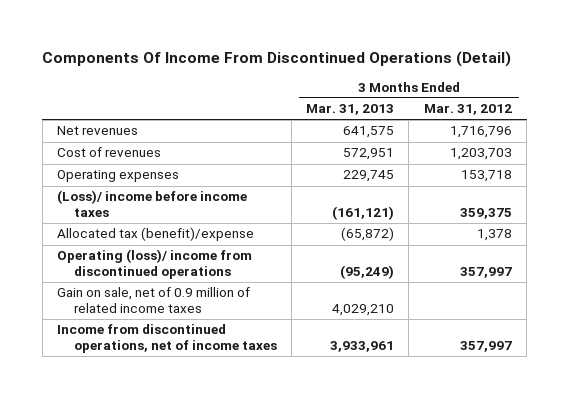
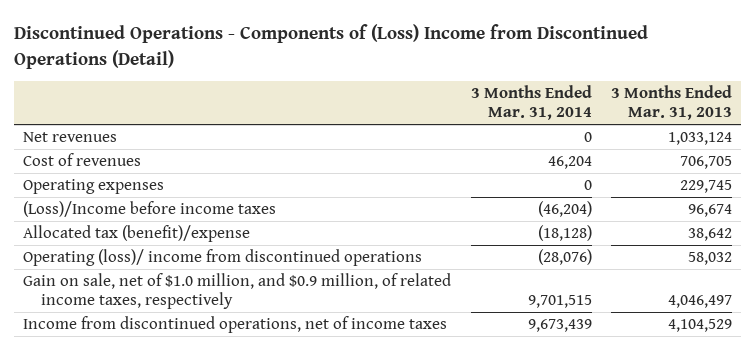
[42,50,512,67] Components Of Income From Discontinued Operations (Detail) -> [13,24,648,69] Discontinued Operations - Components of (Loss) Income from Discontinued Operations (Detail)
[423,104,512,116] Mar. 31, 2012 -> none
none -> [470,85,592,121] 3 Months Ended Mar. 31, 2014
[343,126,395,139] 641,575 -> [667,132,732,146] 1,033,124
[343,148,395,161] 572,951 -> [679,156,732,170] 706,705
[57,190,248,218] (Loss)/ income before income taxes -> [23,201,277,218] (Loss)/Income before income taxes
[332,206,395,221] (161,121) -> [687,204,732,218] 96,674
[341,227,395,242] (65,872) -> [687,228,732,242] 38,642
[340,265,395,280] (95,249) -> [687,252,732,266] 58,032
[57,287,251,314] Gain on sale, net of 0.9 million of related income taxes -> [23,273,452,310] Gain on sale, net of $1.0 million, and $0.9 million, of related income taxes, respectively
[332,304,395,317] 4,029,210 -> [667,295,732,309] 4,046,497
[330,341,395,353] 3,933,961 -> [667,319,732,333] 4,104,529

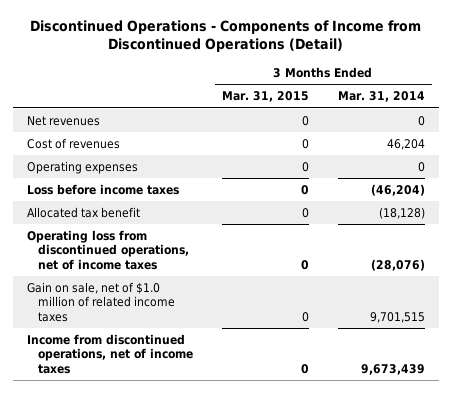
[13,24,648,69] Discontinued Operations - Components of (Loss) Income from Discontinued Operations (Detail) -> [30,20,422,53] Discontinued Operations - Components of Income from Discontinued Operations (Detail)
[610,85,732,121] 3 Months Ended Mar. 31, 2013 -> none
none -> [221,91,309,103] Mar. 31, 2015
[23,201,277,218] (Loss)/Income before income taxes -> [27,183,180,195] Loss before income taxes
[23,225,251,243] Allocated tax (benefit)/expense -> [27,206,141,218] Allocated tax benefit
[23,249,423,267] Operating (loss)/ income from discontinued operations -> [27,229,190,270] Operating loss from discontinued operations, net of income taxes
[23,273,452,310] Gain on sale, net of $1.0 million, and $0.9 million, of related income taxes, respectively -> [27,281,176,322] Gain on sale, net of $1.0 million of related income taxes

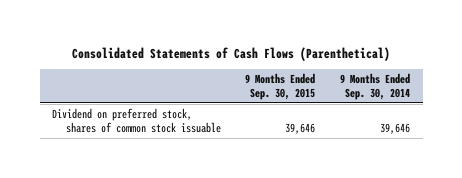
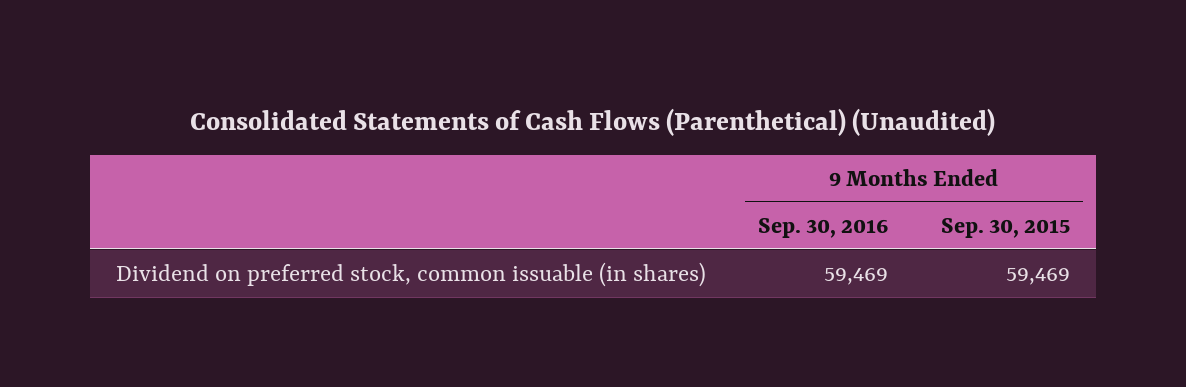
[72,46,391,61] Consolidated Statements of Cash Flows (Parenthetical) -> [189,107,995,136] Consolidated Statements of Cash Flows (Parenthetical) (Unaudited)
[340,73,411,100] 9 Months Ended Sep. 30, 2014 -> none
none -> [758,217,889,238] Sep. 30, 2016
[52,108,221,133] Dividend on preferred stock, shares of common stock issuable -> [115,261,706,287] Dividend on preferred stock, common issuable (in shares)
[285,122,316,134] 39,646 -> [1005,267,1070,285] 59,469

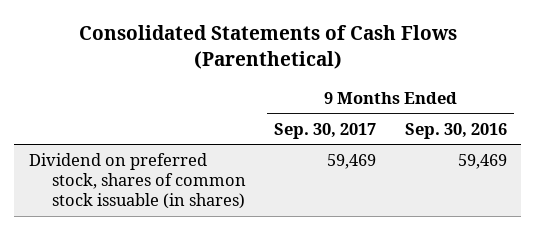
[189,107,995,136] Consolidated Statements of Cash Flows (Parenthetical) (Unaudited) -> [78,25,457,70] Consolidated Statements of Cash Flows (Parenthetical)
[940,217,1070,238] Sep. 30, 2015 -> none
none -> [274,122,377,139] Sep. 30, 2017
[115,261,706,287] Dividend on preferred stock, common issuable (in shares) -> [28,153,246,210] Dividend on preferred stock, shares of common stock issuable (in shares)

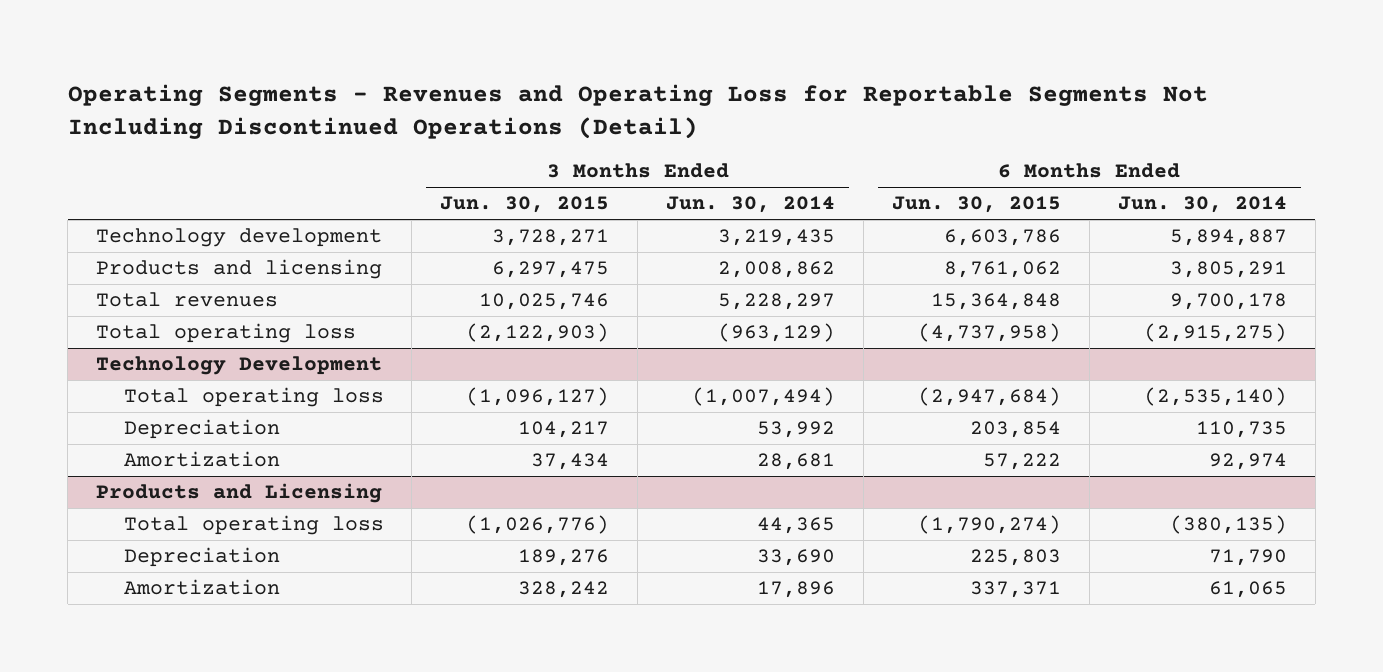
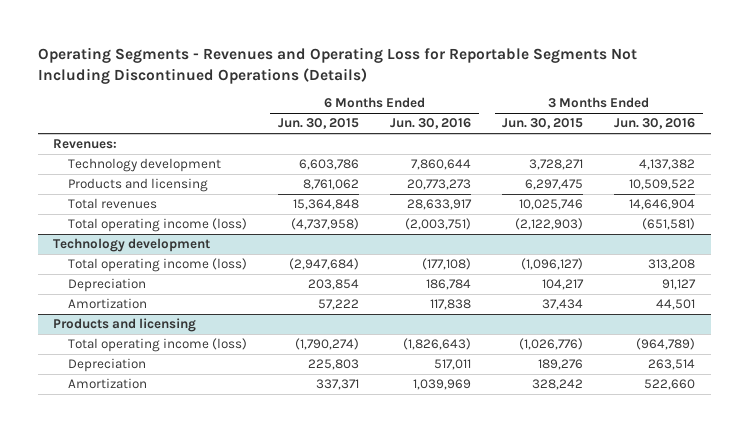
[67,83,1208,139] Operating Segments - Revenues and Operating Loss for Reportable Segments Not Including Discontinued Operations (Detail) -> [37,46,637,84] Operating Segments - Revenues and Operating Loss for Reportable Segments Not Including Discontinued Operations (Details)
[666,196,836,214] Jun. 30, 2014 -> none
[1117,196,1287,214] Jun. 30, 2014 -> none
none -> [390,118,472,130] Jun. 30, 2016
none -> [614,118,696,130] Jun. 30, 2016
none -> [53,139,118,150] Revenues:
[96,323,357,344] Total operating loss -> [68,218,248,233] Total operating income (loss)
[96,356,383,376] Technology Development -> [53,238,211,253] Technology development
[123,387,384,408] Total operating loss -> [68,258,248,273] Total operating income (loss)
[96,483,383,504] Products and Licensing -> [53,318,197,333] Products and licensing
[123,515,384,536] Total operating loss -> [68,338,248,353] Total operating income (loss)

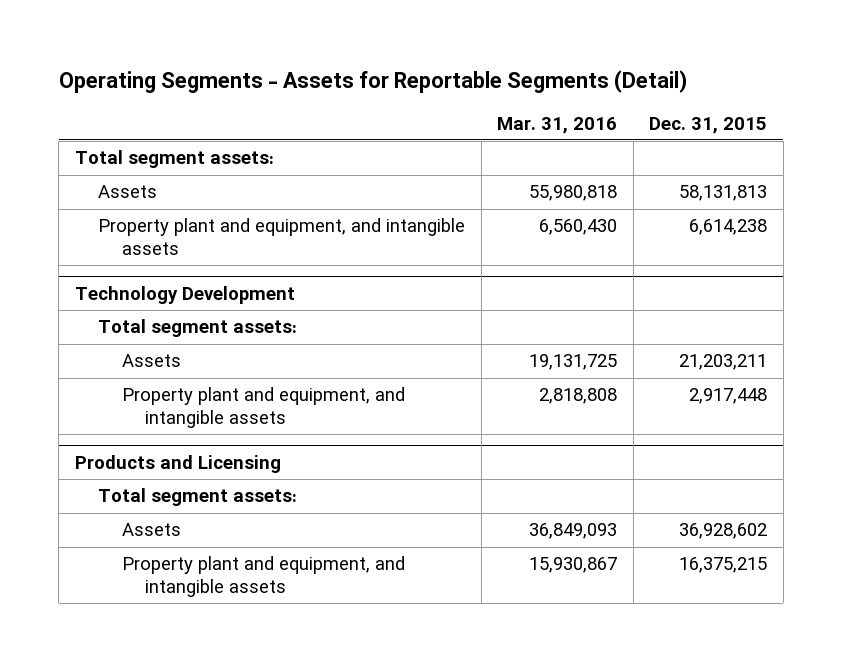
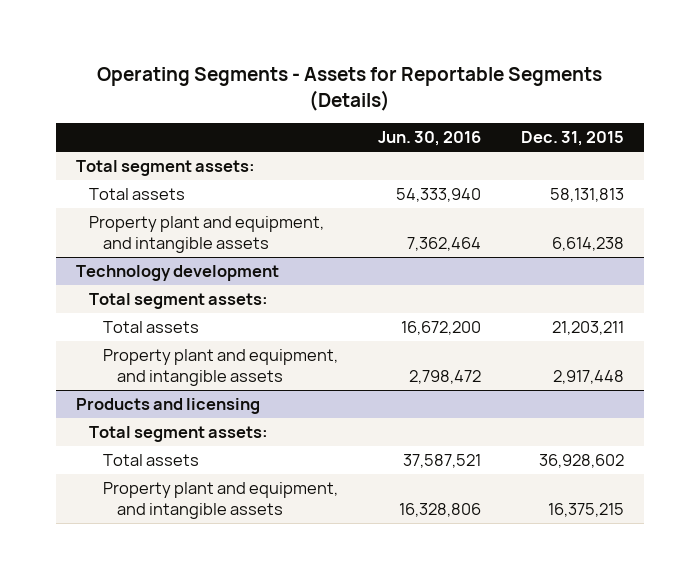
[58,69,687,93] Operating Segments - Assets for Reportable Segments (Detail) -> [96,67,602,111] Operating Segments - Assets for Reportable Segments (Details)
[497,116,618,134] Mar. 31, 2016 -> none
none -> [378,131,482,147] Jun. 30, 2016
[98,185,158,199] Assets -> [89,188,186,201] Total assets
[74,285,295,304] Technology Development -> [75,265,279,282] Technology development
[121,354,181,368] Assets -> [103,321,200,334] Total assets
[74,454,281,473] Products and Licensing -> [75,398,260,415] Products and licensing
[121,523,181,537] Assets -> [103,454,200,467] Total assets

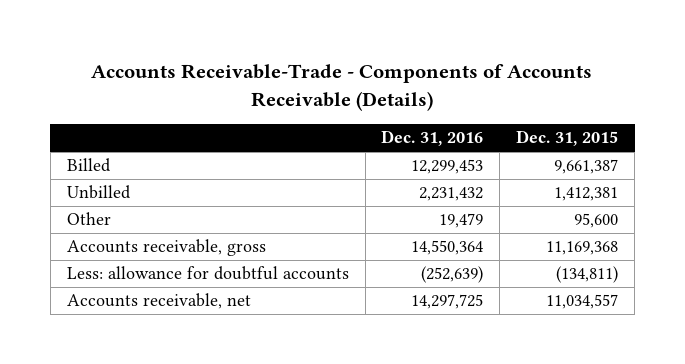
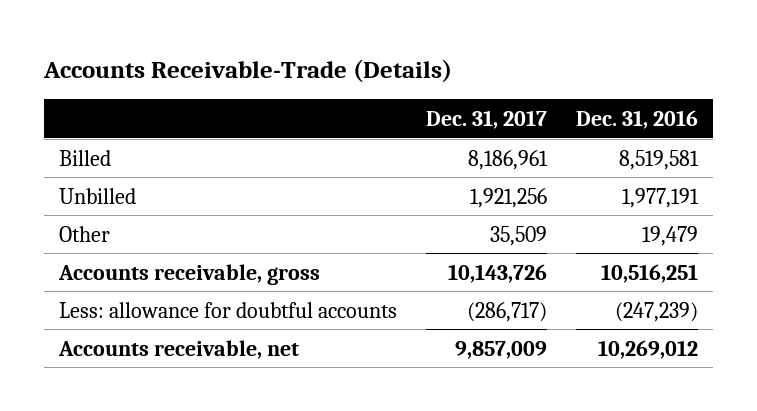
[91,64,593,111] Accounts Receivable-Trade - Components of Accounts Receivable (Details) -> [42,58,452,83] Accounts Receivable-Trade (Details)
[516,130,619,147] Dec. 31, 2015 -> none
none -> [426,110,548,130] Dec. 31, 2017
[411,159,484,175] 12,299,453 -> [619,149,700,170] 8,519,581
[419,187,484,202] 2,231,432 -> [622,187,700,208] 1,977,191
[411,240,484,256] 14,550,364 -> [601,263,699,283] 10,516,251
[421,266,484,284] (252,639) -> [615,301,699,322] (247,239)
[411,294,484,310] 14,297,725 -> [598,339,699,359] 10,269,012

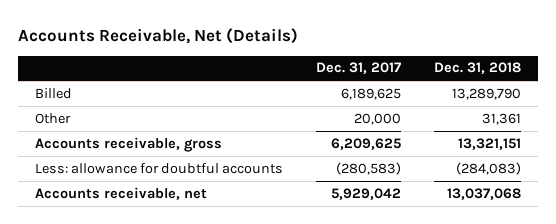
[42,58,452,83] Accounts Receivable-Trade (Details) -> [17,27,298,44] Accounts Receivable, Net (Details)
[576,110,699,130] Dec. 31, 2016 -> none
none -> [434,62,522,75] Dec. 31, 2018
[58,187,136,204] Unbilled -> none
[468,149,549,170] 8,186,961 -> [341,87,402,100] 6,189,625
[490,225,548,246] 35,509 -> [354,112,402,125] 20,000
[448,263,548,283] 10,143,726 -> [331,137,402,150] 6,209,625
[467,301,548,322] (286,717) -> [336,161,402,175] (280,583)
[455,340,548,359] 9,857,009 -> [331,187,402,200] 5,929,042

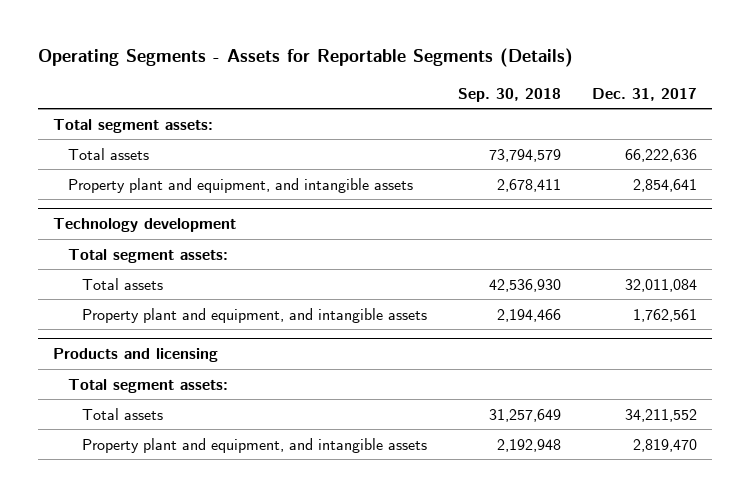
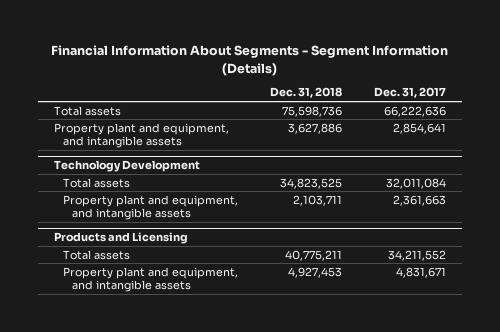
[37,48,573,68] Operating Segments - Assets for Reportable Segments (Details) -> [51,45,449,76] Financial Information About Segments - Segment Information (Details)
[457,87,561,102] Sep. 30, 2018 -> none
none -> [270,87,343,99] Dec. 31, 2018
[53,118,214,133] Total segment assets: -> none
[67,248,228,263] Total segment assets: -> none
[53,218,237,233] Technology development -> [54,160,201,173] Technology Development
[67,378,228,393] Total segment assets: -> none
[632,308,697,322] 1,762,561 -> [392,194,446,206] 2,361,663
[53,348,219,363] Products and licensing -> [54,232,189,245] Products and Licensing
[632,438,697,452] 2,819,470 -> [395,266,446,278] 4,831,671

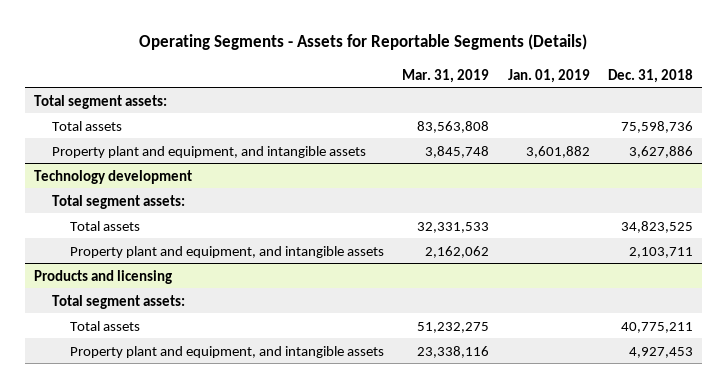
[51,45,449,76] Financial Information About Segments - Segment Information (Details) -> [139,34,588,51] Operating Segments - Assets for Reportable Segments (Details)
[373,87,446,99] Dec. 31, 2017 -> none
none -> [402,68,490,83] Mar. 31, 2019
none -> [507,68,590,83] Jan. 01, 2019
none -> [33,94,167,109] Total segment assets:
[54,160,201,173] Technology Development -> [33,169,192,184] Technology development
none -> [51,194,185,209] Total segment assets:
[54,232,189,245] Products and Licensing -> [33,269,172,284] Products and licensing
none -> [51,294,185,309] Total segment assets:

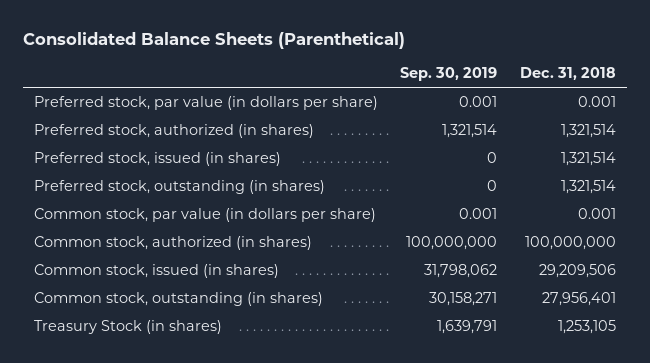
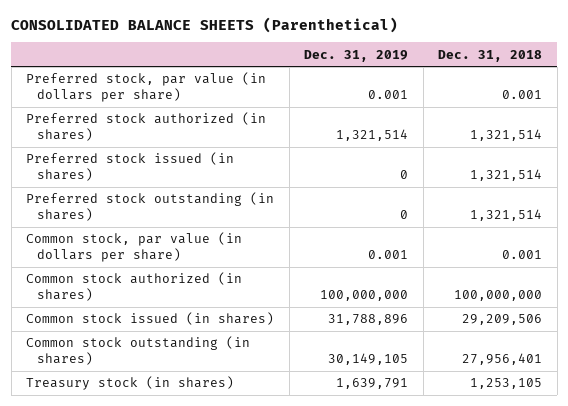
[22,31,405,49] Consolidated Balance Sheets (Parenthetical) -> [11,17,399,34] CONSOLIDATED BALANCE SHEETS (Parenthetical)
[400,67,498,82] Sep. 30, 2019 -> none
none -> [304,49,409,62] Dec. 31, 2019
[33,123,314,138] Preferred stock, authorized (in shares) -> [26,112,267,142] Preferred stock authorized (in shares)
[33,151,281,166] Preferred stock, issued (in shares) -> [26,152,235,182] Preferred stock issued (in shares)
[33,179,325,194] Preferred stock, outstanding (in shares) -> [26,192,275,222] Preferred stock outstanding (in shares)
[33,235,312,250] Common stock, authorized (in shares) -> [26,272,243,302] Common stock authorized (in shares)
[33,263,279,278] Common stock, issued (in shares) -> [26,312,275,326] Common stock issued (in shares)
[33,291,323,306] Common stock, outstanding (in shares) -> [26,336,251,366] Common stock outstanding (in shares)
[33,319,222,334] Treasury Stock (in shares) -> [26,376,235,391] Treasury stock (in shares)

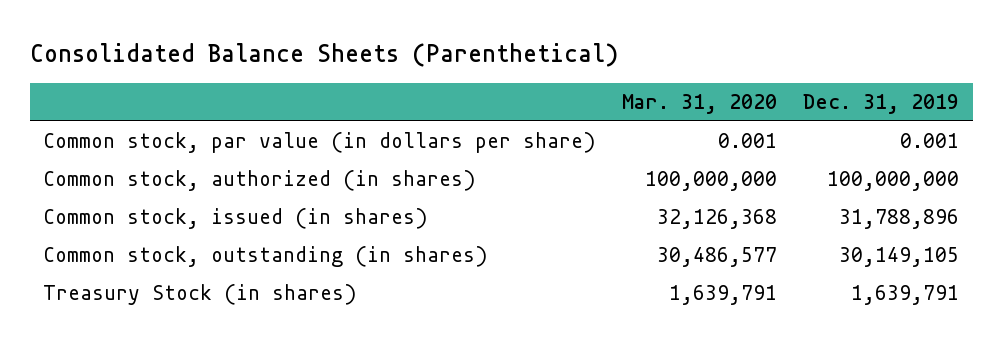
[11,17,399,34] CONSOLIDATED BALANCE SHEETS (Parenthetical) -> [29,43,618,68] Consolidated Balance Sheets (Parenthetical)
[438,49,543,62] Dec. 31, 2018 -> none
none -> [622,94,778,115] Mar. 31, 2020
[26,72,267,103] Preferred stock, par value (in dollars per share) -> none
[26,112,267,142] Preferred stock authorized (in shares) -> none
[26,152,235,182] Preferred stock issued (in shares) -> none
[26,192,275,222] Preferred stock outstanding (in shares) -> none
[26,272,243,302] Common stock authorized (in shares) -> [42,170,476,192] Common stock, authorized (in shares)
[26,312,275,326] Common stock issued (in shares) -> [42,208,428,230] Common stock, issued (in shares)
[26,336,251,366] Common stock outstanding (in shares) -> [42,246,488,268] Common stock, outstanding (in shares)
[26,376,235,391] Treasury stock (in shares) -> [42,284,357,306] Treasury Stock (in shares)

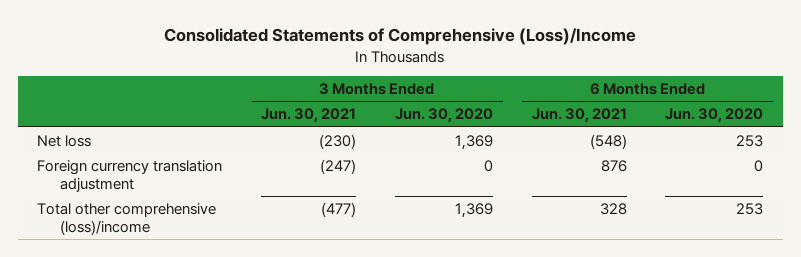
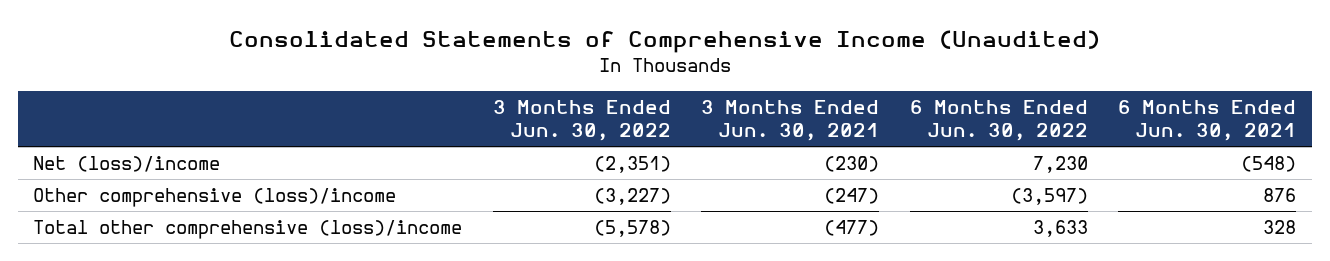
[164,28,637,46] Consolidated Statements of Comprehensive (Loss)/Income -> [228,30,1100,54] Consolidated Statements of Comprehensive Income (Unaudited)
[394,108,493,124] Jun. 30, 2020 -> none
[665,108,764,124] Jun. 30, 2020 -> none
none -> [492,99,671,141] 3 Months Ended Jun. 30, 2022
none -> [909,99,1088,141] 6 Months Ended Jun. 30, 2022
[37,134,92,147] Net loss -> [33,156,221,173] Net (loss)/income
[37,159,223,193] Foreign currency translation adjustment -> [33,188,397,208] Other comprehensive (loss)/income

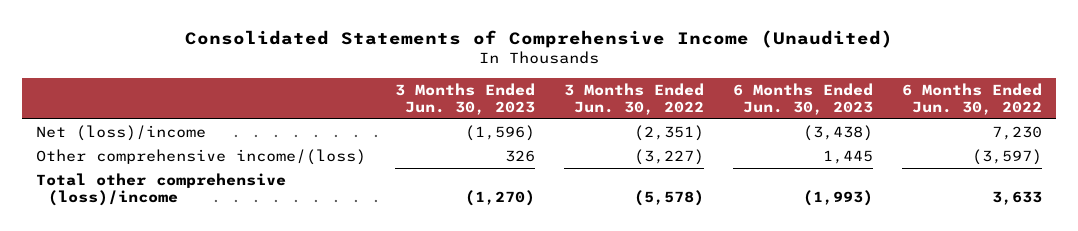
[701,99,880,141] 3 Months Ended Jun. 30, 2021 -> none
[1118,99,1297,141] 6 Months Ended Jun. 30, 2021 -> none
none -> [395,82,536,115] 3 Months Ended Jun. 30, 2023
none -> [732,82,873,115] 6 Months Ended Jun. 30, 2023
[33,188,397,208] Other comprehensive (loss)/income -> [36,149,367,166] Other comprehensive income/(loss)

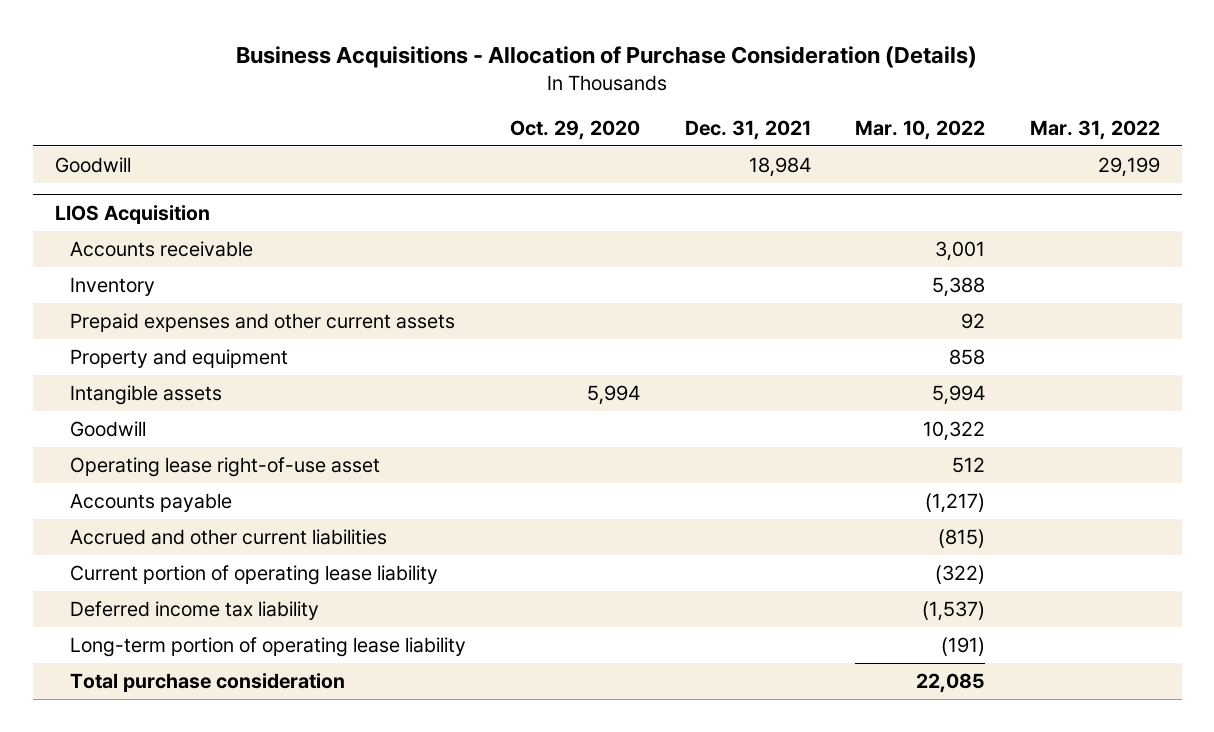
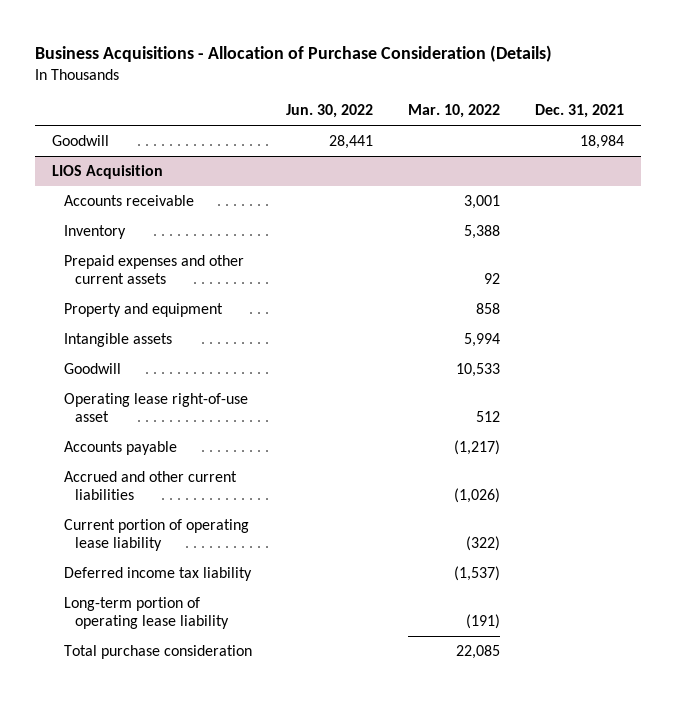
[510,119,641,140] Oct. 29, 2020 -> none
[1029,119,1160,140] Mar. 31, 2022 -> none
none -> [286,104,374,119] Jun. 30, 2022
[923,421,986,442] 10,322 -> [456,363,501,378] 10,533
[938,529,986,549] (815) -> [454,488,501,504] (1,026)

